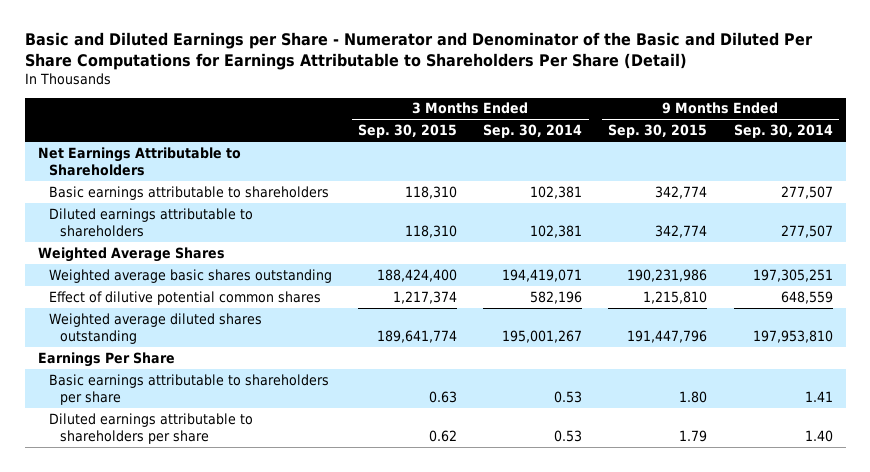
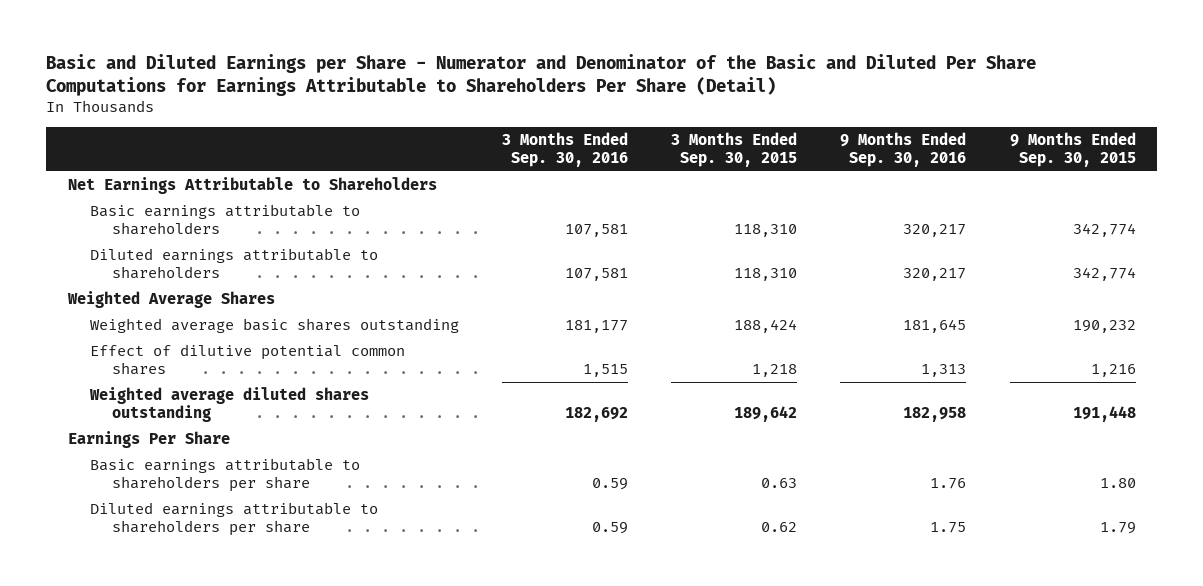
[483,124,583,139] Sep. 30, 2014 -> none
[733,124,833,139] Sep. 30, 2014 -> none
none -> [502,132,629,167] 3 Months Ended Sep. 30, 2016
none -> [840,132,967,167] 9 Months Ended Sep. 30, 2016
[377,268,458,282] 188,424,400 -> [734,319,798,334] 188,424
[627,268,708,282] 190,231,986 -> [1072,320,1136,334] 190,232
[393,290,458,304] 1,217,374 -> [752,363,798,377] 1,218
[643,290,708,304] 1,215,810 -> [1090,363,1136,377] 1,216
[377,329,458,343] 189,641,774 -> [734,405,798,422] 189,642
[627,329,708,343] 191,447,796 -> [1072,405,1136,422] 191,448

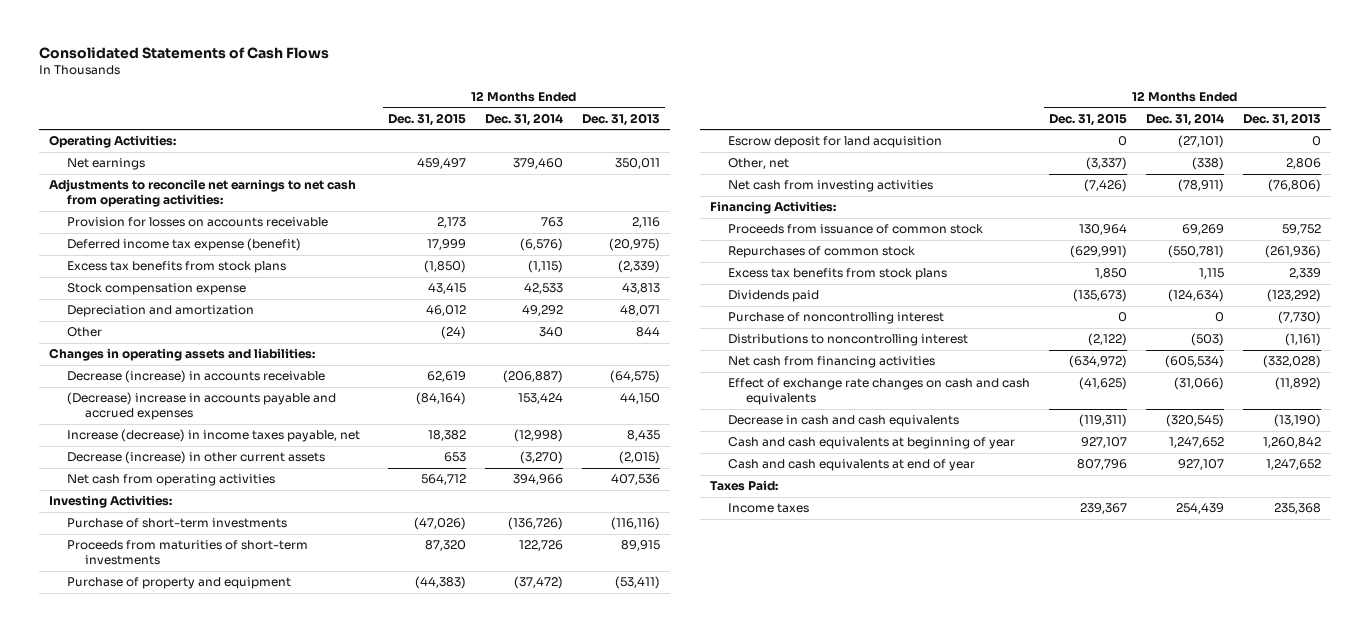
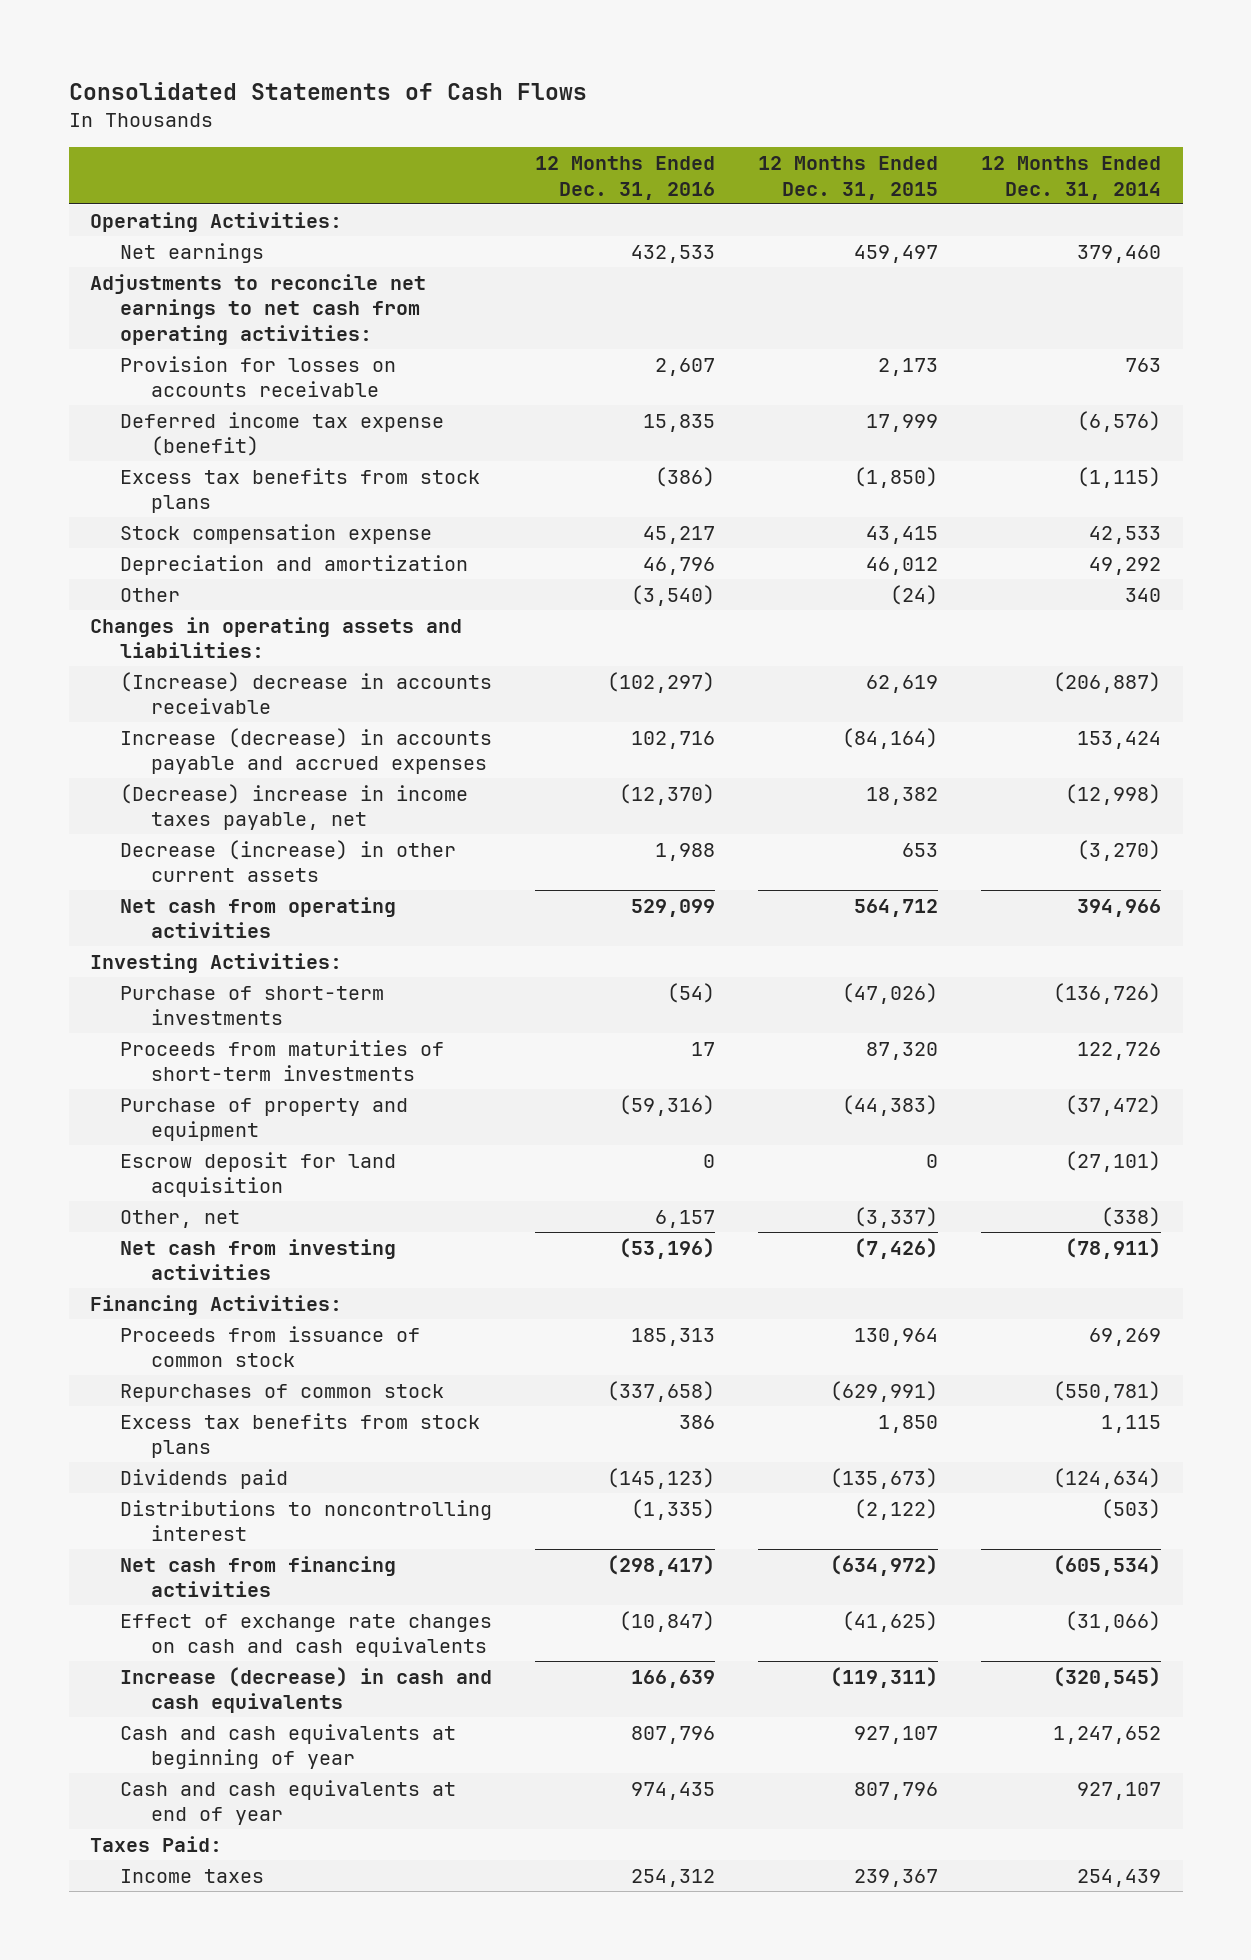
[582,112,661,126] Dec. 31, 2013 -> none
none -> [535,156,716,200] 12 Months Ended Dec. 31, 2016
[66,370,325,384] Decrease (increase) in accounts receivable -> [120,671,493,715] (Increase) decrease in accounts receivable
[66,392,336,421] (Decrease) increase in accounts payable and accrued expenses -> [120,727,493,775] Increase (decrease) in accounts payable and accrued expenses
[66,429,360,443] Increase (decrease) in income taxes payable, net -> [120,783,469,831] (Decrease) increase in income taxes payable, net
[727,312,944,325] Purchase of noncontrolling interest -> none
[727,415,959,428] Decrease in cash and cash equivalents -> [120,1666,493,1714] Increase (decrease) in cash and cash equivalents

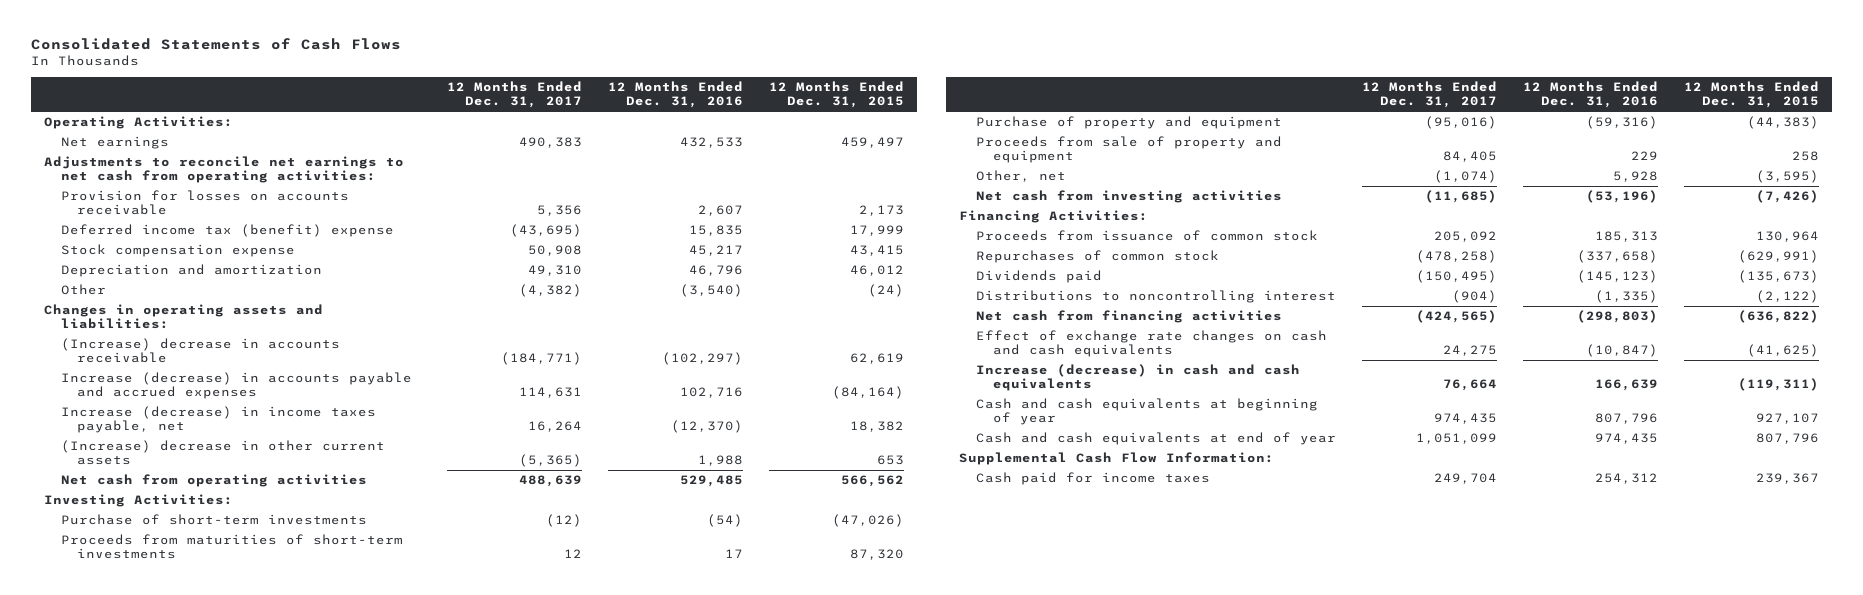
[981,156,1162,200] 12 Months Ended Dec. 31, 2014 -> none
none -> [446,81,582,109] 12 Months Ended Dec. 31, 2017
[120,467,481,514] Excess tax benefits from stock plans -> none
[120,411,445,457] Deferred income tax expense (benefit) -> [60,224,394,238] Deferred income tax (benefit) expense
[120,783,469,831] (Decrease) increase in income taxes payable, net -> [60,406,376,434] Increase (decrease) in income taxes payable, net
[120,839,457,883] Decrease (increase) in other current assets -> [60,440,385,466] (Increase) decrease in other current assets
[631,898,716,917] 529,099 -> [679,475,743,488] 529,485
[854,898,939,917] 564,712 -> [840,475,904,488] 566,562
[120,1151,397,1198] Escrow deposit for land acquisition -> none
none -> [976,136,1283,164] Proceeds from sale of property and equipment
[655,1209,716,1228] 6,157 -> [1613,171,1659,183] 5,928
[854,1206,939,1228] (3,337) -> [1756,170,1820,184] (3,595)
[120,1412,481,1459] Excess tax benefits from stock plans -> none
[607,1554,716,1576] (298,417) -> [1577,310,1659,324] (298,803)
[830,1554,939,1576] (634,972) -> [1738,310,1820,324] (636,822)
[90,1835,223,1852] Taxes Paid: -> [959,452,1275,466] Supplemental Cash Flow Information:
[120,1868,265,1883] Income taxes -> [976,472,1211,486] Cash paid for income taxes

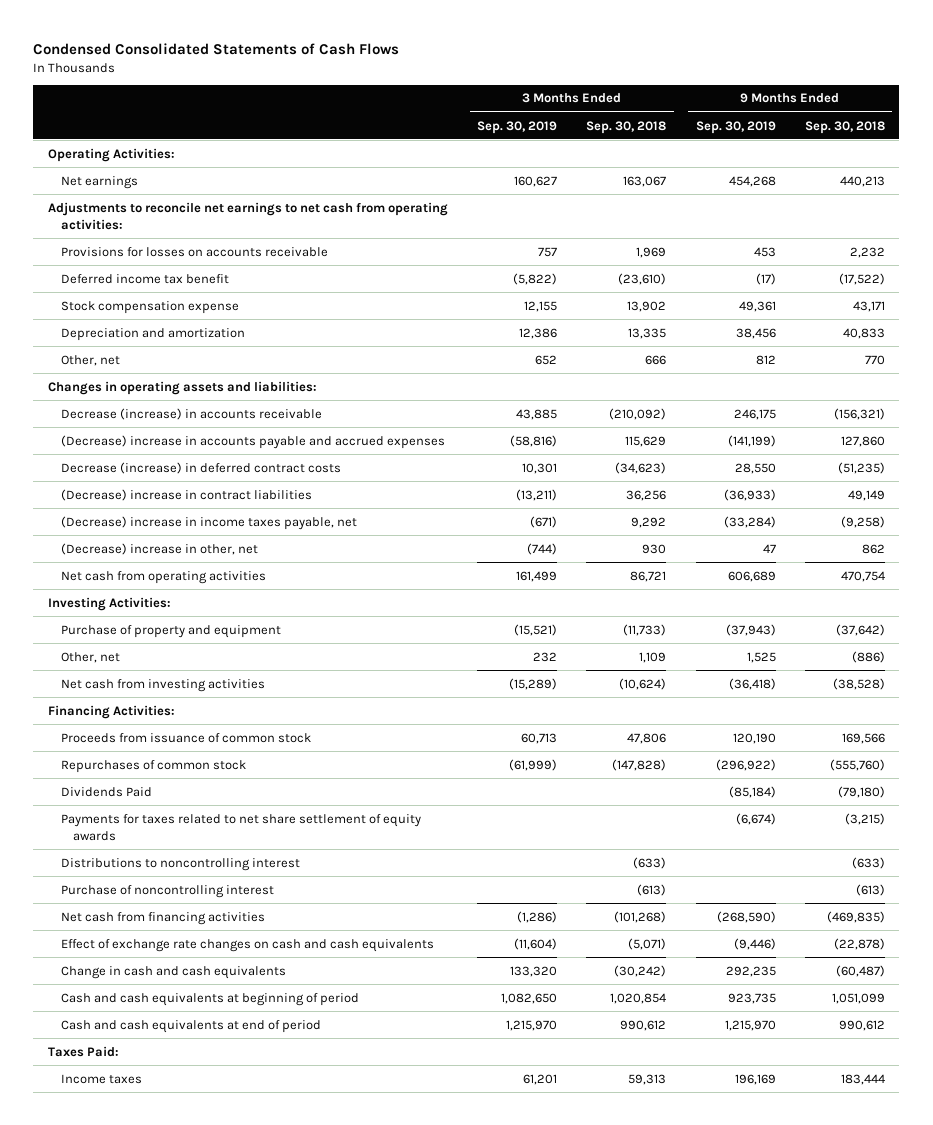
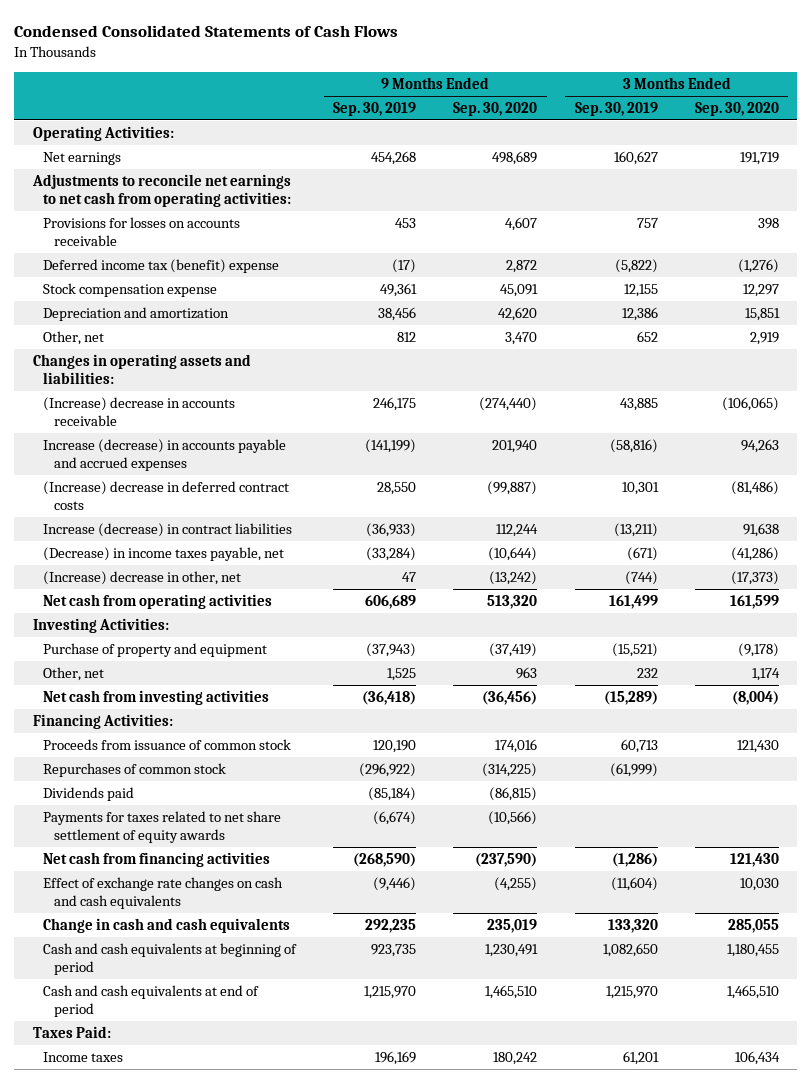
[586,120,667,134] Sep. 30, 2018 -> none
[804,120,885,134] Sep. 30, 2018 -> none
none -> [453,102,538,117] Sep. 30, 2020
none -> [694,102,779,117] Sep. 30, 2020
[60,273,229,284] Deferred income tax benefit -> [43,259,280,274] Deferred income tax (benefit) expense
[60,407,322,420] Decrease (increase) in accounts receivable -> [43,397,236,427] (Increase) decrease in accounts receivable
[60,434,445,449] (Decrease) increase in accounts payable and accrued expenses -> [43,439,287,472] Increase (decrease) in accounts payable and accrued expenses
[60,461,341,474] Decrease (increase) in deferred contract costs -> [43,481,290,511] (Increase) decrease in deferred contract costs
[60,488,312,501] (Decrease) increase in contract liabilities -> [43,523,293,538] Increase (decrease) in contract liabilities
[60,515,357,530] (Decrease) increase in income taxes payable, net -> [43,547,285,562] (Decrease) in income taxes payable, net
[60,542,258,555] (Decrease) increase in other, net -> [43,571,242,586] (Increase) decrease in other, net
[60,786,152,797] Dividends Paid -> [43,787,135,802] Dividends paid
[60,857,300,871] Distributions to noncontrolling interest -> none
[60,884,274,898] Purchase of noncontrolling interest -> none

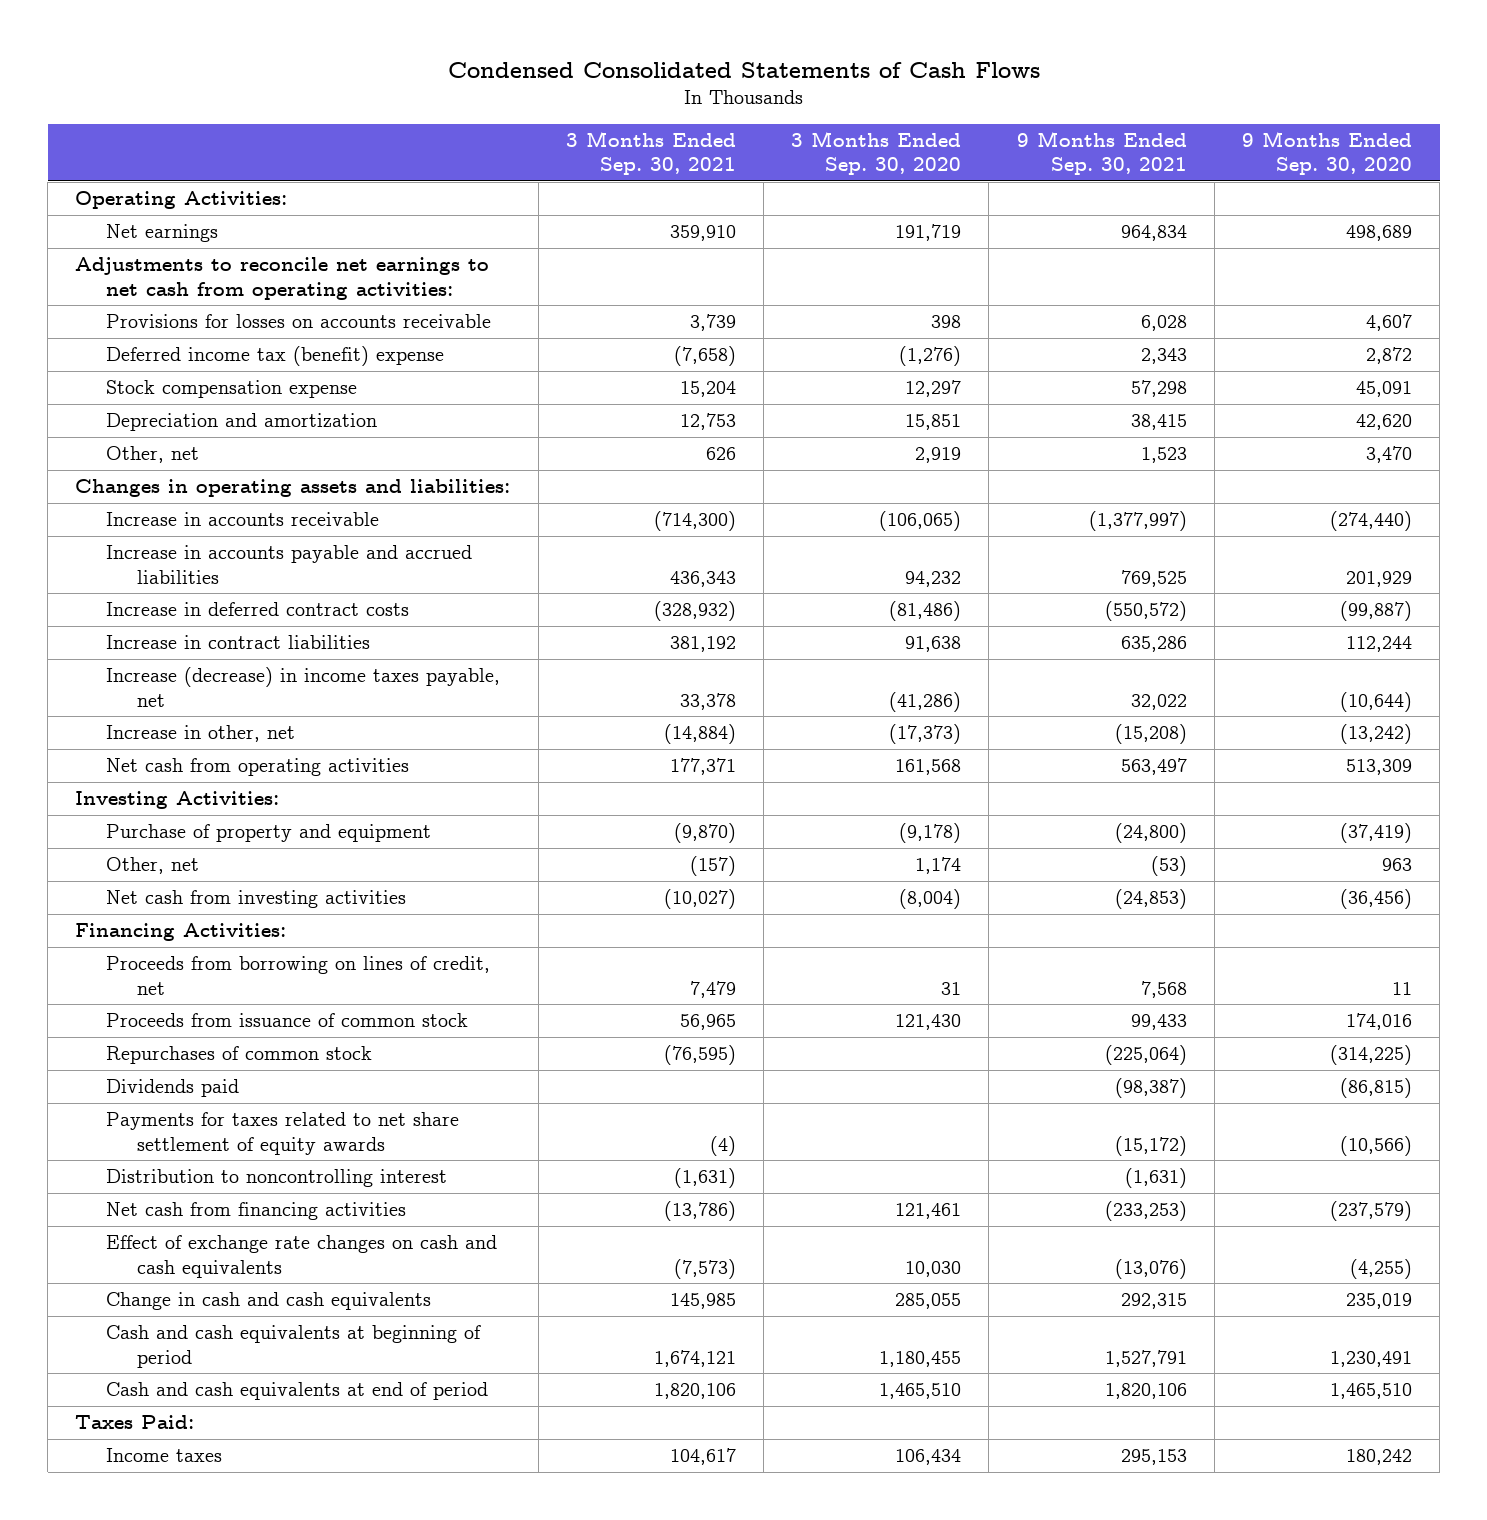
[333,102,417,117] Sep. 30, 2019 -> none
[574,102,658,117] Sep. 30, 2019 -> none
none -> [565,130,736,176] 3 Months Ended Sep. 30, 2021
none -> [1016,130,1187,176] 9 Months Ended Sep. 30, 2021
[43,397,236,427] (Increase) decrease in accounts receivable -> [106,512,380,527] Increase in accounts receivable
[43,439,287,472] Increase (decrease) in accounts payable and accrued expenses -> [106,545,473,584] Increase in accounts payable and accrued liabilities
[492,440,538,454] 201,940 -> [1345,570,1412,587] 201,929
[740,439,779,454] 94,263 -> [905,570,962,587] 94,232
[43,481,290,511] (Increase) decrease in deferred contract costs -> [106,602,410,617] Increase in deferred contract costs
[43,523,293,538] Increase (decrease) in contract liabilities -> [106,635,371,650] Increase in contract liabilities
[43,547,285,562] (Decrease) in income taxes payable, net -> [106,667,501,707] Increase (decrease) in income taxes payable, net
[43,571,242,586] (Increase) decrease in other, net -> [106,725,296,743] Increase in other, net
[487,595,538,610] 513,320 -> [1345,759,1412,776] 513,309
[729,595,779,610] 161,599 -> [895,759,962,776] 161,568
none -> [106,956,491,995] Proceeds from borrowing on lines of credit, net
none -> [106,1169,448,1188] Distribution to noncontrolling interest
[475,853,538,868] (237,590) -> [1329,1201,1412,1222] (237,579)
[729,853,779,868] 121,430 -> [895,1203,962,1220] 121,461

